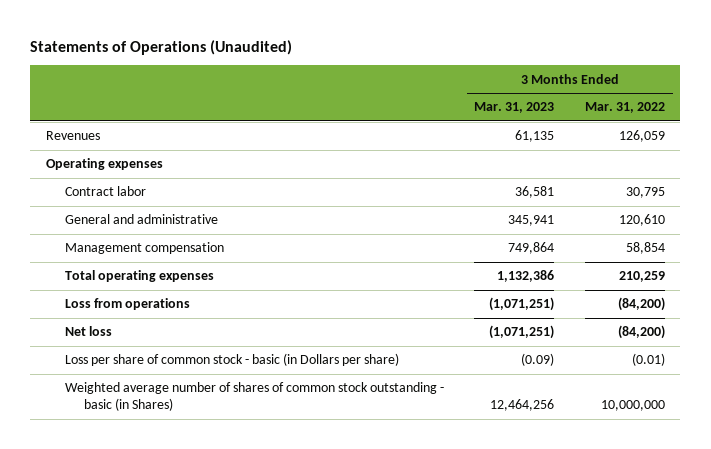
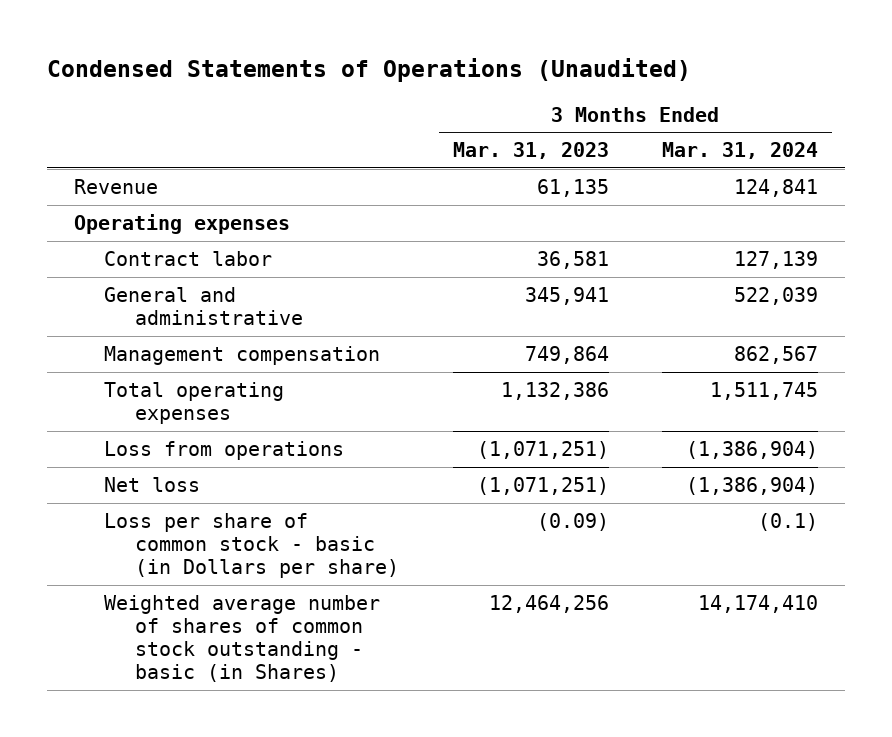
[30,39,293,55] Statements of Operations (Unaudited) -> [46,58,691,83] Condensed Statements of Operations (Unaudited)
[585,102,666,114] Mar. 31, 2022 -> none
none -> [662,142,819,160] Mar. 31, 2024
[45,131,100,141] Revenues -> [73,178,158,194] Revenue

